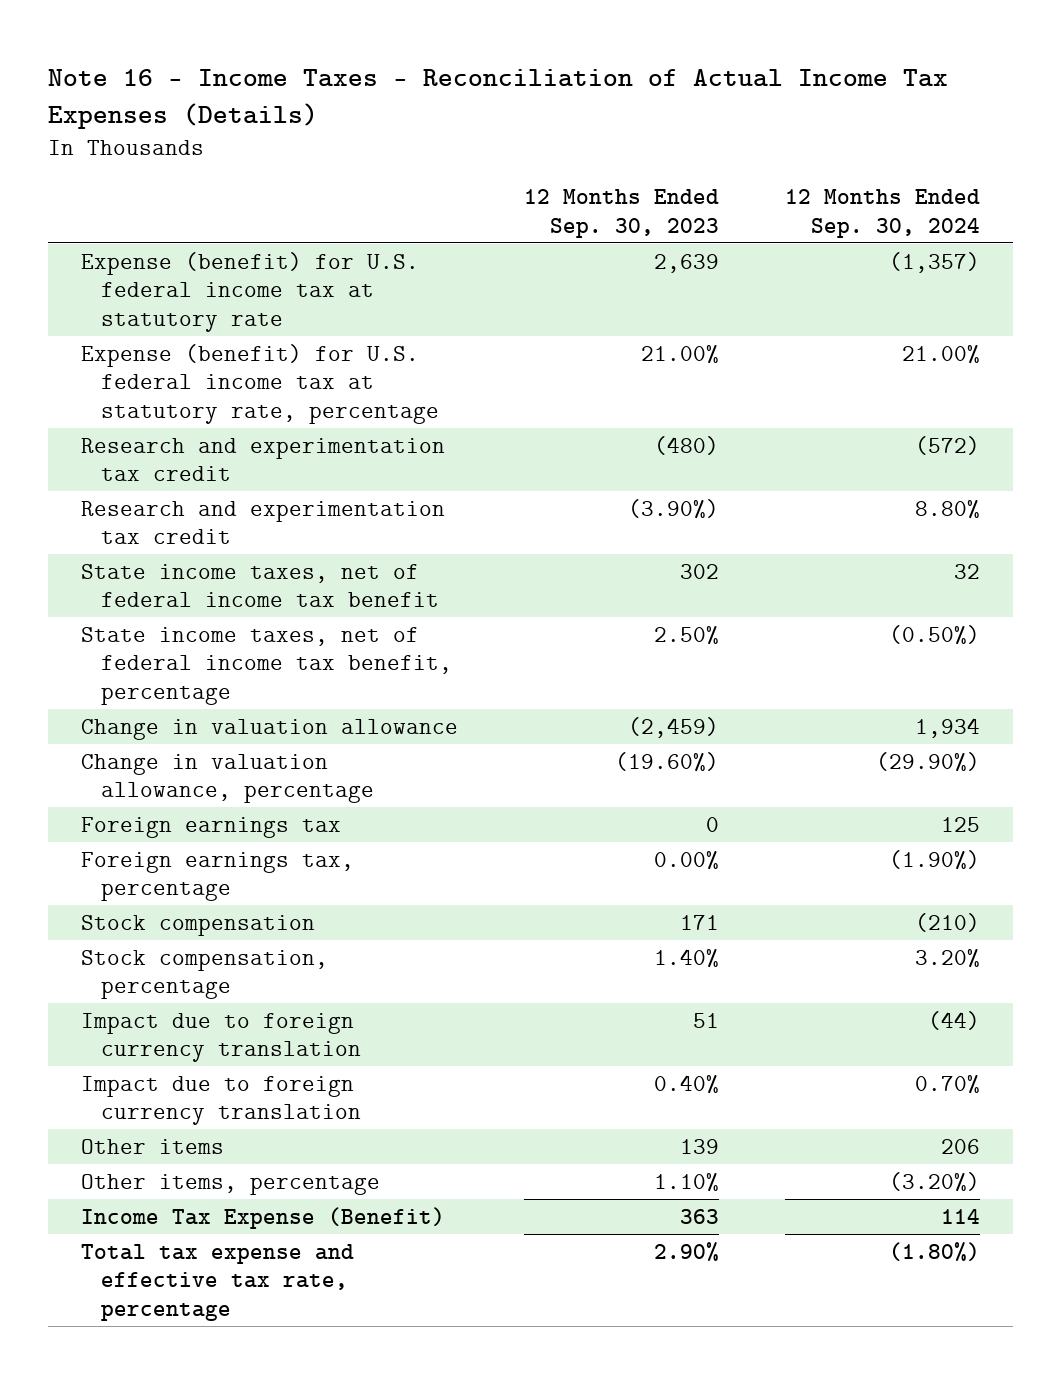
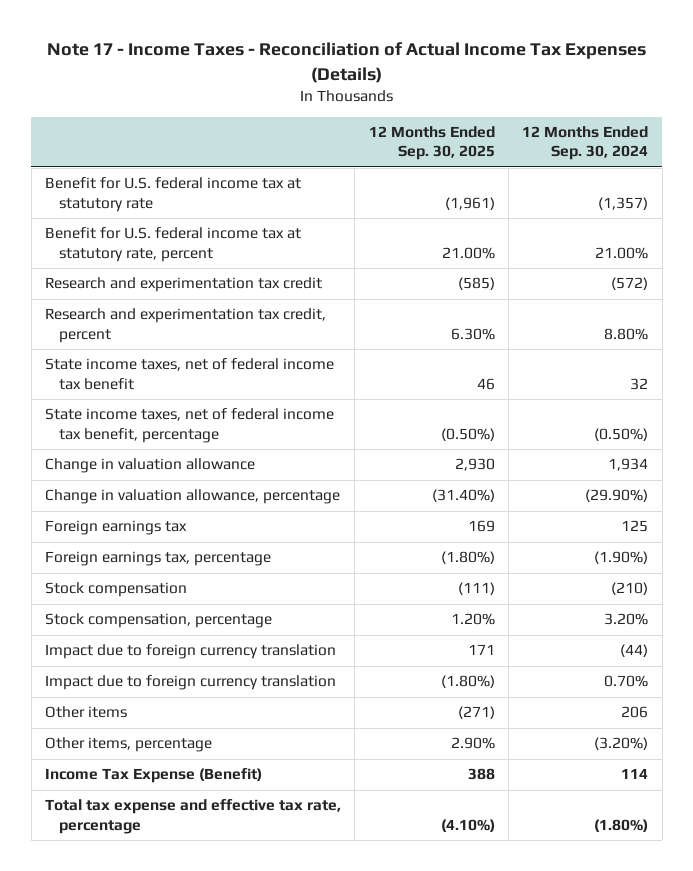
[48,68,949,129] Note 16 - Income Taxes - Reconciliation of Actual Income Tax Expenses (Details) -> [46,42,646,83] Note 17 - Income Taxes - Reconciliation of Actual Income Tax Expenses (Details)
[524,189,720,238] 12 Months Ended Sep. 30, 2023 -> none
none -> [368,126,495,161] 12 Months Ended Sep. 30, 2025
[81,251,420,332] Expense (benefit) for U.S. federal income tax at statutory rate -> [44,177,301,212] Benefit for U.S. federal income tax at statutory rate
[81,343,439,424] Expense (benefit) for U.S. federal income tax at statutory rate, percentage -> [44,227,301,262] Benefit for U.S. federal income tax at statutory rate, percent
[81,500,446,545] Research and experimentation tax credit -> [44,308,326,343] Research and experimentation tax credit, percent

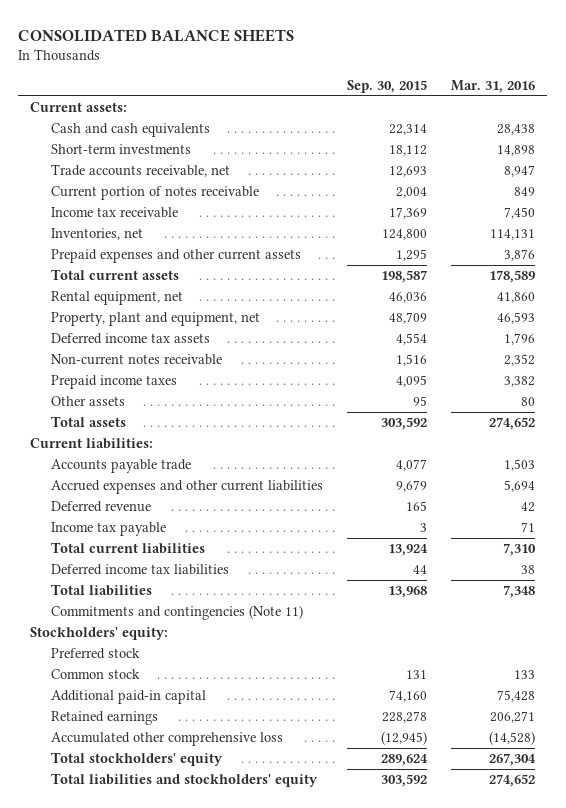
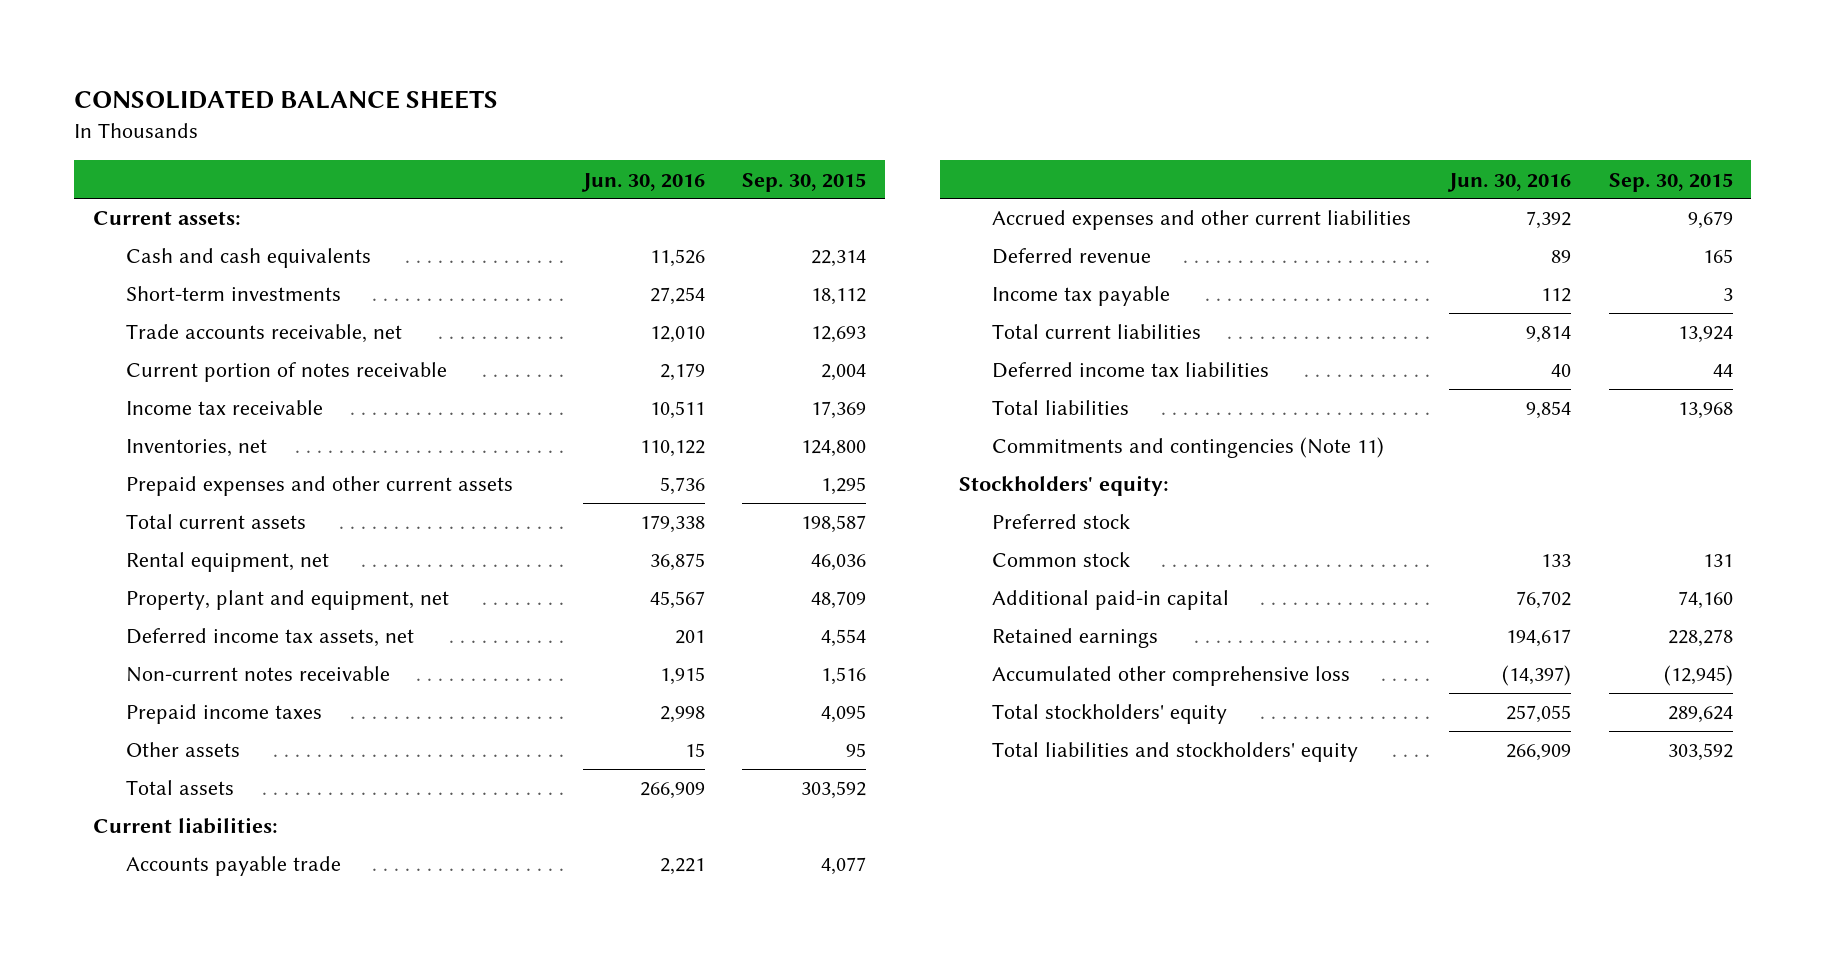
[451,79,536,93] Mar. 31, 2016 -> none
none -> [580,172,705,192] Jun. 30, 2016
[51,333,211,345] Deferred income tax assets -> [125,628,414,648] Deferred income tax assets, net

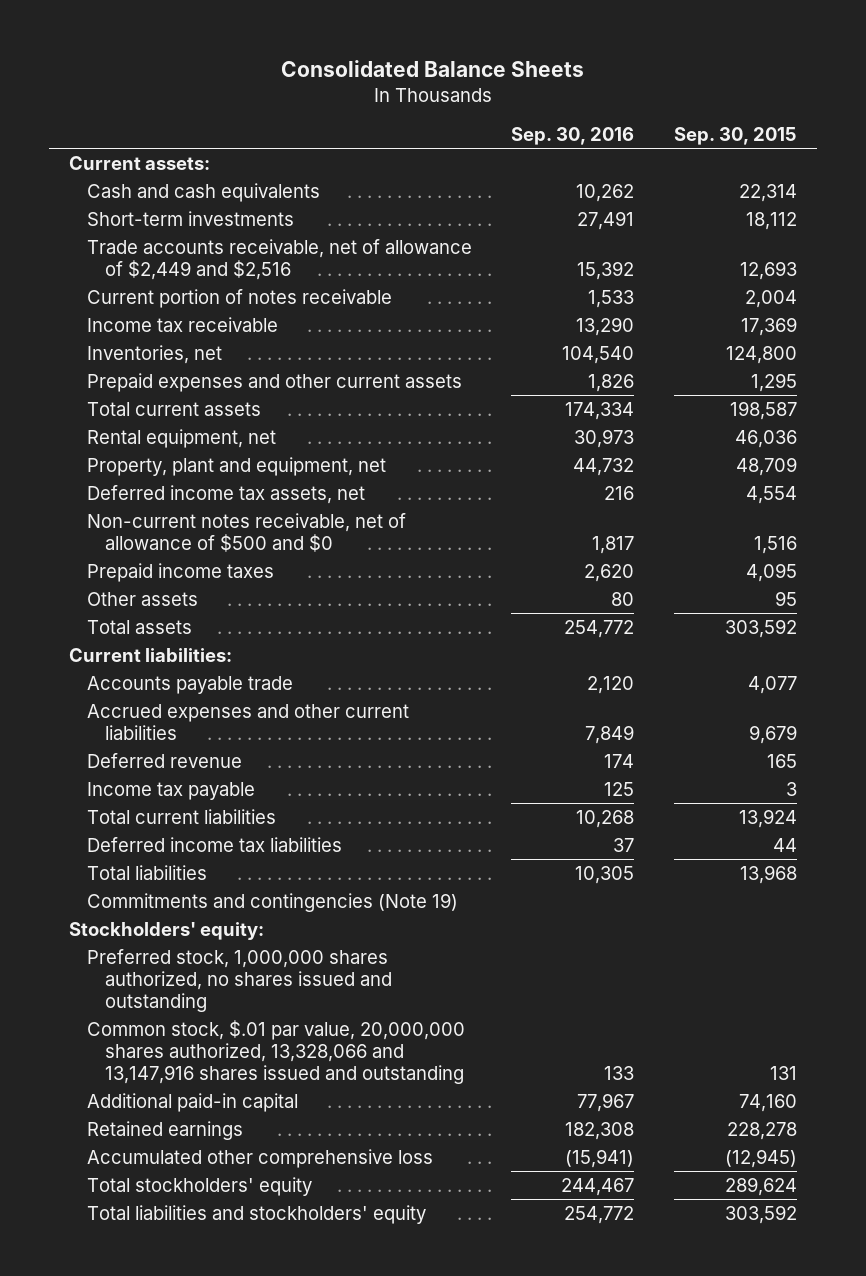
[74,90,499,110] CONSOLIDATED BALANCE SHEETS -> [280,60,584,78] Consolidated Balance Sheets
[580,172,705,192] Jun. 30, 2016 -> none
none -> [511,127,635,146] Sep. 30, 2016
[125,324,402,344] Trade accounts receivable, net -> [87,238,473,280] Trade accounts receivable, net of allowance of $2,449 and $2,516
[125,666,390,683] Non-current notes receivable -> [87,512,407,552] Non-current notes receivable, net of allowance of $500 and $0
[992,437,1385,459] Commitments and contingencies (Note 11) -> [87,892,459,912] Commitments and contingencies (Note 19)
[992,514,1131,530] Preferred stock -> [87,948,393,1012] Preferred stock, 1,000,000 shares authorized, no shares issued and outstanding
[992,552,1131,568] Common stock -> [87,1019,466,1084] Common stock, $.01 par value, 20,000,000 shares authorized, 13,328,066 and 13,147,916 shares issued and outstanding

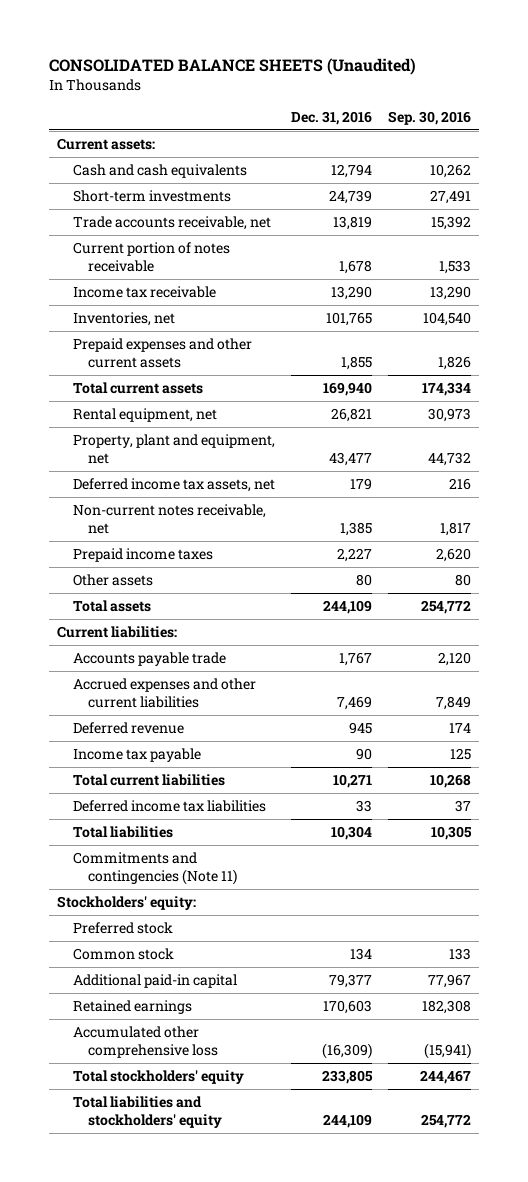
[280,60,584,78] Consolidated Balance Sheets -> [48,57,416,75] CONSOLIDATED BALANCE SHEETS (Unaudited)
[673,127,797,146] Sep. 30, 2015 -> none
none -> [290,110,372,125] Dec. 31, 2016
[87,238,473,280] Trade accounts receivable, net of allowance of $2,449 and $2,516 -> [72,216,271,231] Trade accounts receivable, net
[87,512,407,552] Non-current notes receivable, net of allowance of $500 and $0 -> [72,504,266,534] Non-current notes receivable, net
[87,892,459,912] Commitments and contingencies (Note 19) -> [72,852,238,885] Commitments and contingencies (Note 11)
[87,948,393,1012] Preferred stock, 1,000,000 shares authorized, no shares issued and outstanding -> [72,922,173,935] Preferred stock
[87,1019,466,1084] Common stock, $.01 par value, 20,000,000 shares authorized, 13,328,066 and 13,147,916 shares issued and outstanding -> [72,948,174,961] Common stock

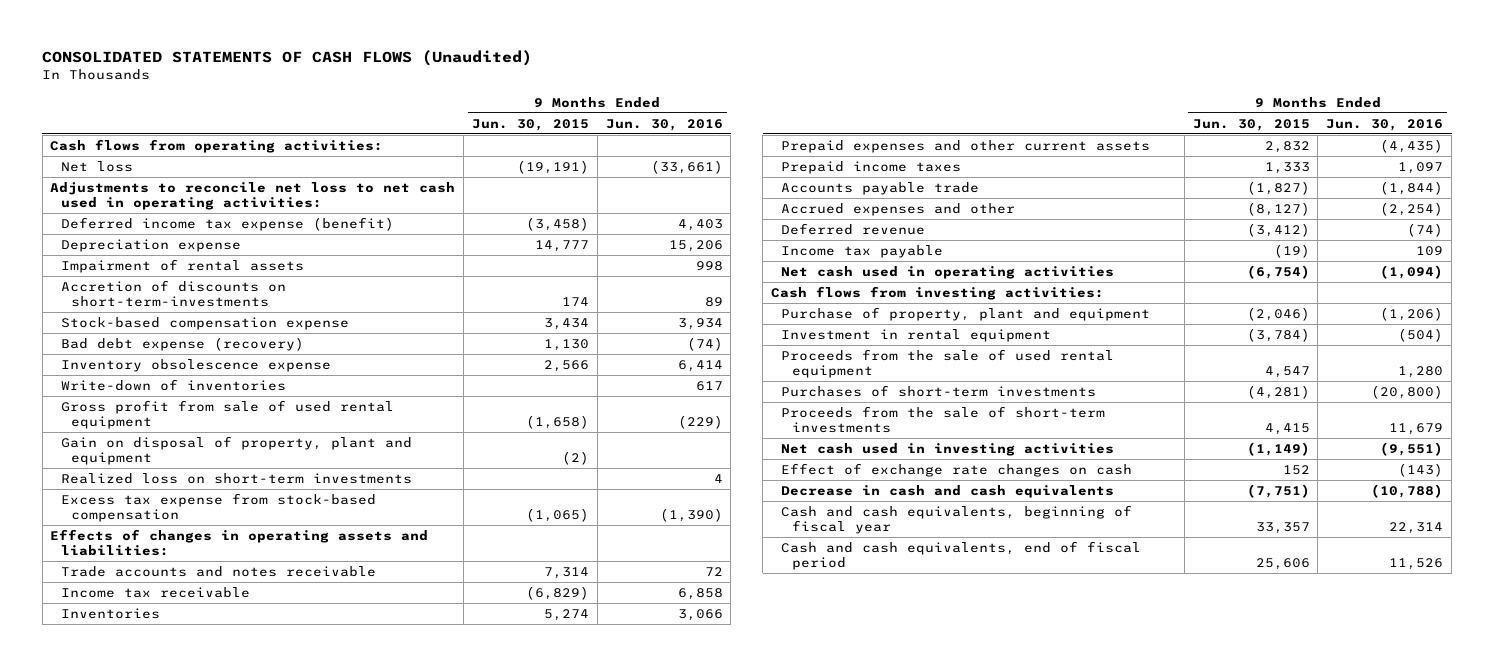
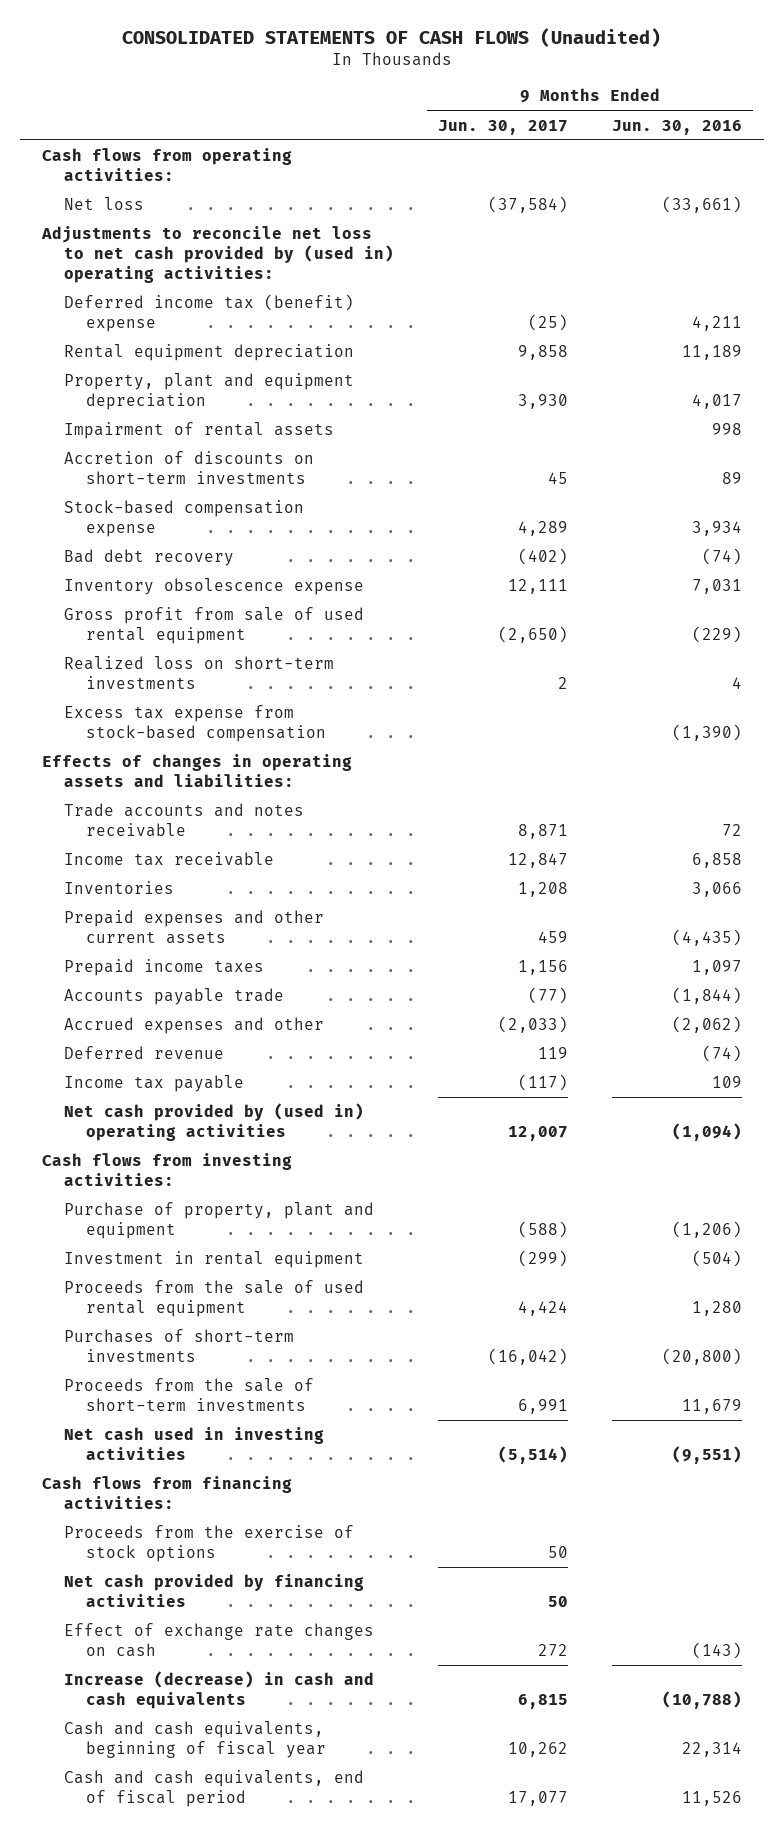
[471,118,589,131] Jun. 30, 2015 -> none
none -> [438,119,569,135] Jun. 30, 2017
[60,239,241,253] Depreciation expense -> none
[50,182,456,210] Adjustments to reconcile net loss to net cash used in operating activities: -> [40,226,394,283] Adjustments to reconcile net loss to net cash provided by (used in) operating activities:
[60,217,394,232] Deferred income tax expense (benefit) -> [63,294,354,333] Deferred income tax (benefit) expense
[677,219,723,232] 4,403 -> [692,316,743,332] 4,211
none -> [63,344,354,362] Rental equipment depreciation
none -> [63,373,354,411] Property, plant and equipment depreciation
[60,280,286,307] Accretion of discounts on short-term-investments -> [63,451,314,485] Accretion of discounts on short-term investments
[60,379,286,392] Write-down of inventories -> none
[60,337,304,352] Bad debt expense (recovery) -> [63,549,234,567] Bad debt recovery
[677,360,723,373] 6,414 -> [692,579,743,595] 7,031
[60,436,412,465] Gain on disposal of property, plant and equipment -> none
[1380,202,1444,217] (2,254) -> [672,1016,743,1034] (2,062)
[781,266,1115,280] Net cash used in operating activities -> [63,1103,364,1142] Net cash provided by (used in) operating activities
none -> [41,1476,292,1510] Cash flows from financing activities:
none -> [63,1525,354,1563] Proceeds from the exercise of stock options
none -> [63,1574,364,1608] Net cash provided by financing activities
[781,485,1115,499] Decrease in cash and cash equivalents -> [63,1671,374,1710] Increase (decrease) in cash and cash equivalents

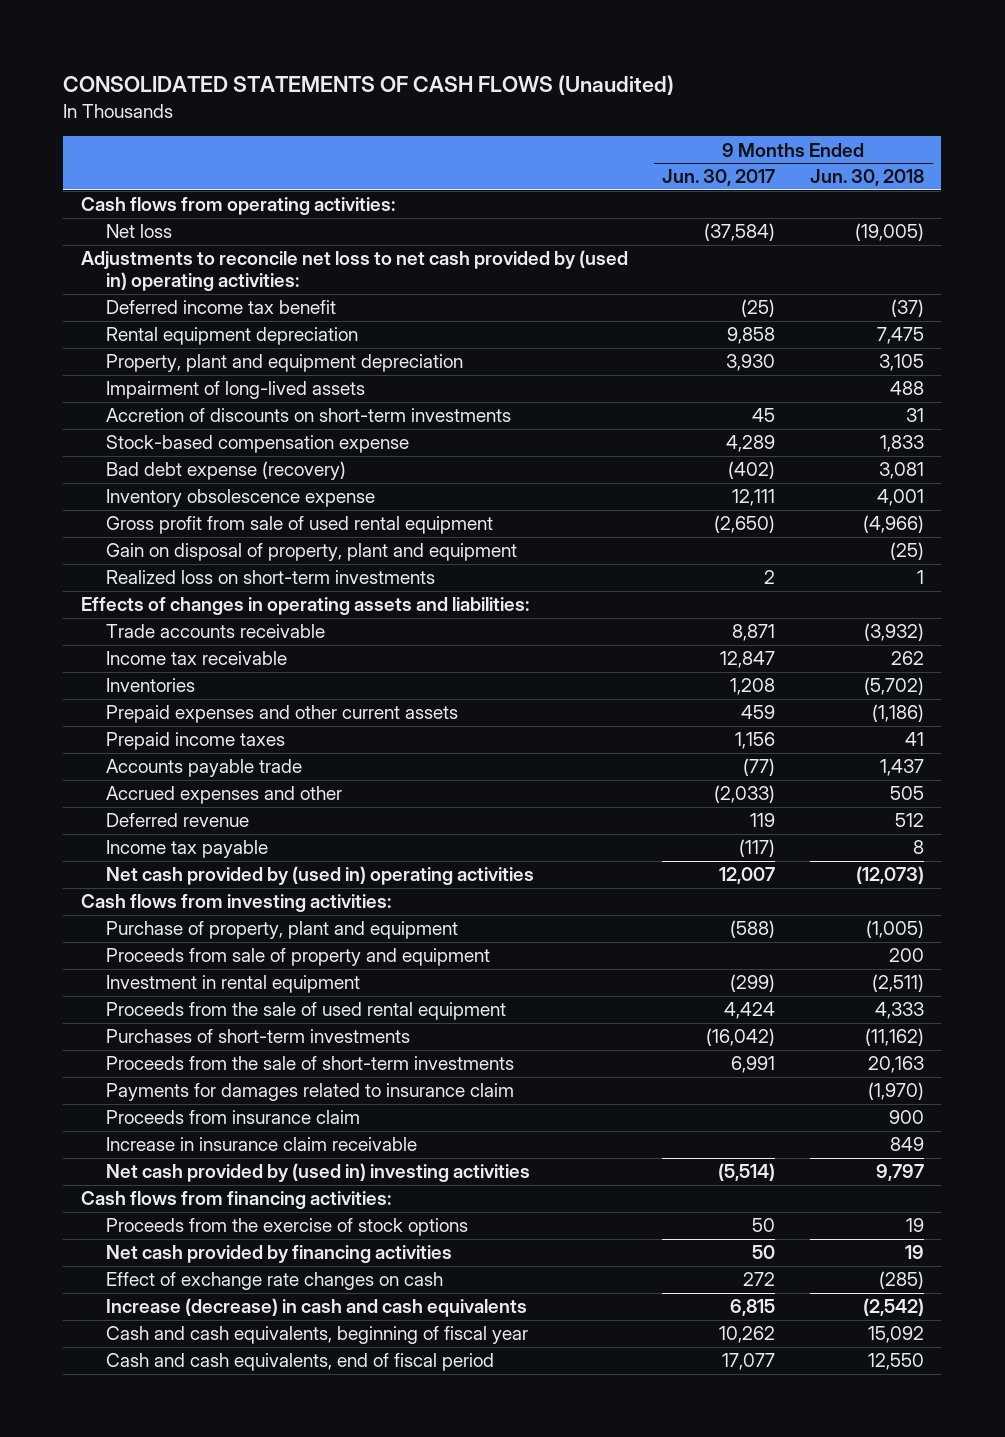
[612,119,743,135] Jun. 30, 2016 -> none
none -> [809,169,924,187] Jun. 30, 2018
[63,294,354,333] Deferred income tax (benefit) expense -> [105,300,336,315] Deferred income tax benefit
[63,422,334,440] Impairment of rental assets -> [105,381,365,400] Impairment of long-lived assets
[63,549,234,567] Bad debt recovery -> [105,461,346,481] Bad debt expense (recovery)
none -> [105,543,517,562] Gain on disposal of property, plant and equipment
[63,705,327,743] Excess tax expense from stock-based compensation -> none
[63,803,304,838] Trade accounts and notes receivable -> [105,624,325,639] Trade accounts receivable
none -> [105,948,490,967] Proceeds from sale of property and equipment
none -> [105,1083,514,1102] Payments for damages related to insurance claim
none -> [105,1110,360,1125] Proceeds from insurance claim
none -> [105,1137,417,1152] Increase in insurance claim receivable
[63,1427,324,1461] Net cash used in investing activities -> [105,1163,530,1183] Net cash provided by (used in) investing activities

